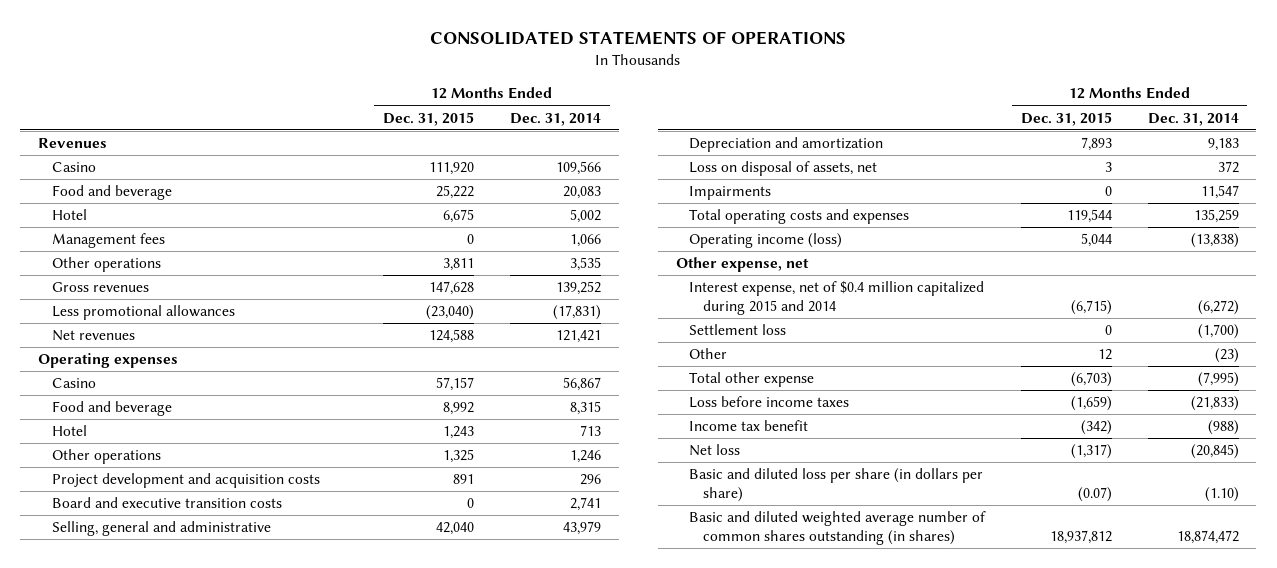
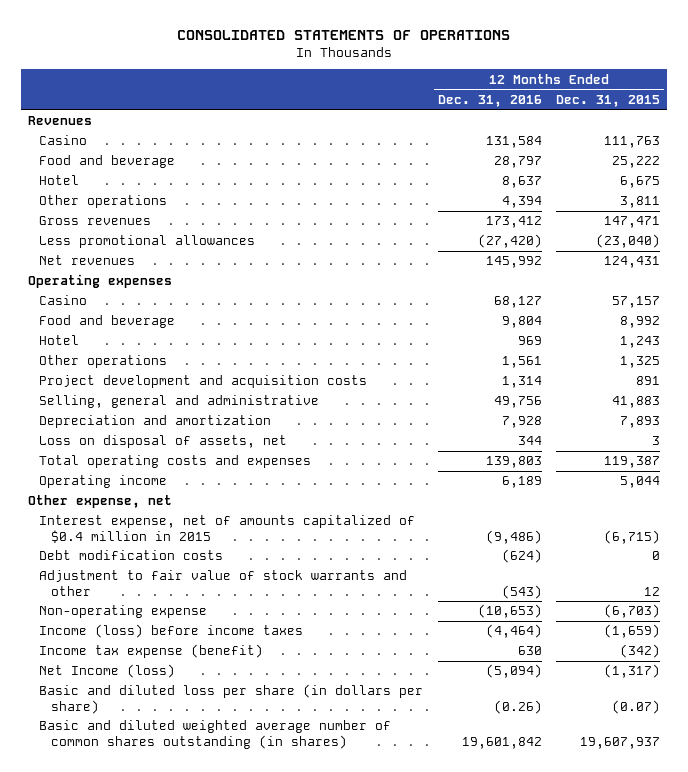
[509,112,601,126] Dec. 31, 2014 -> none
none -> [437,94,542,107] Dec. 31, 2016
[429,162,475,176] 111,920 -> [604,136,661,149] 111,763
[51,233,165,249] Management fees -> none
[429,281,475,296] 147,628 -> [604,216,661,229] 147,471
[429,329,475,344] 124,588 -> [604,256,661,269] 124,431
[51,497,282,509] Board and executive transition costs -> none
[436,522,475,536] 42,040 -> [612,396,661,409] 41,883
[689,186,772,201] Impairments -> none
[1066,209,1112,224] 119,544 -> [604,456,661,469] 119,387
[689,233,843,249] Operating income (loss) -> [39,475,168,489] Operating income
[689,348,728,360] Other -> none
[689,281,985,315] Interest expense, net of $0.4 million capitalized during 2015 and 2014 -> [39,515,416,543] Interest expense, net of amounts capitalized of $0.4 million in 2015
[689,324,787,336] Settlement loss -> [39,550,224,561] Debt modification costs
none -> [39,570,408,596] Adjustment to fair value of stock warrants and other
[689,372,815,388] Total other expense -> [39,605,208,619] Non-operating expense
[689,396,850,409] Loss before income taxes -> [39,624,304,639] Income (loss) before income taxes
[689,420,809,432] Income tax benefit -> [39,644,264,659] Income tax expense (benefit)
[689,444,741,457] Net loss -> [39,664,176,679] Net Income (loss)
[1049,529,1112,544] 18,937,812 -> [580,736,661,749] 19,607,937

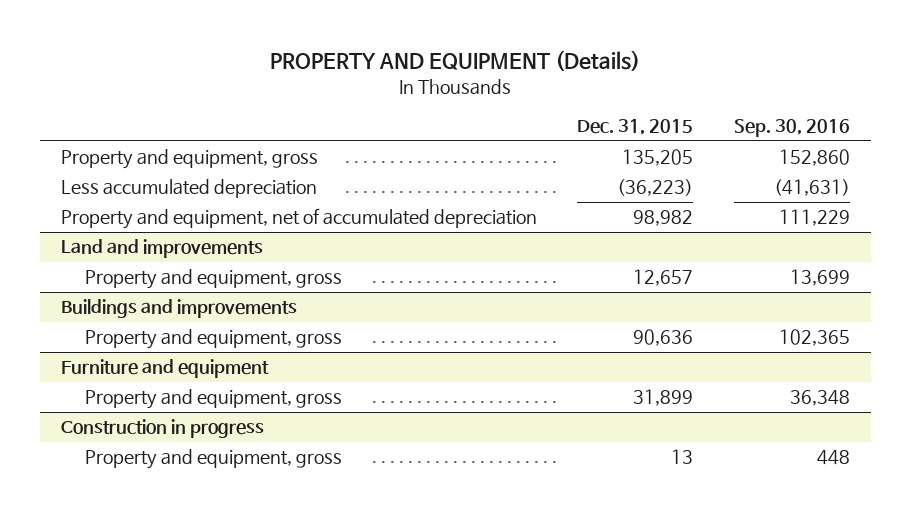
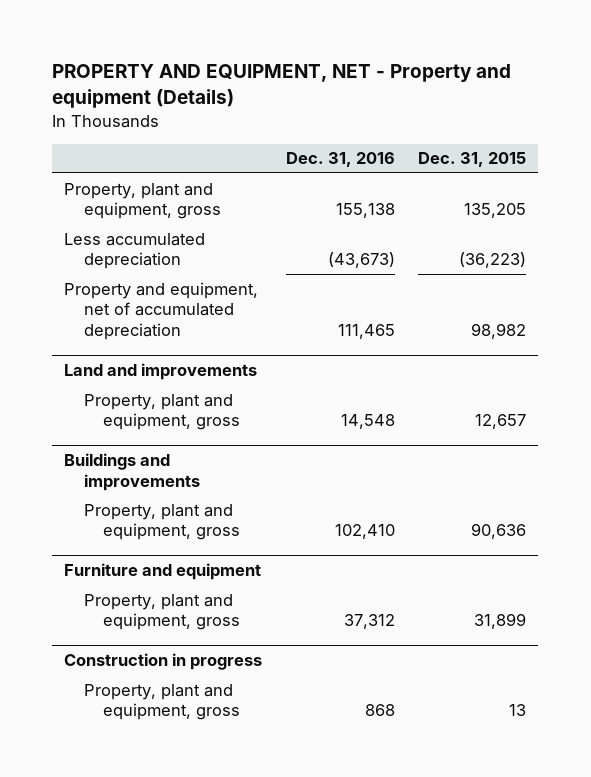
[270,50,641,72] PROPERTY AND EQUIPMENT (Details) -> [52,64,512,109] PROPERTY AND EQUIPMENT, NET - Property and equipment (Details)
[734,119,851,138] Sep. 30, 2016 -> none
none -> [285,152,395,168] Dec. 31, 2016
[60,149,318,170] Property and equipment, gross -> [64,182,221,220] Property, plant and equipment, gross
[84,269,342,290] Property and equipment, gross -> [83,393,241,431] Property, plant and equipment, gross
[84,329,342,350] Property and equipment, gross -> [83,503,241,541] Property, plant and equipment, gross
[84,389,342,410] Property and equipment, gross -> [83,593,241,631] Property, plant and equipment, gross
[84,449,342,470] Property and equipment, gross -> [83,683,241,721] Property, plant and equipment, gross

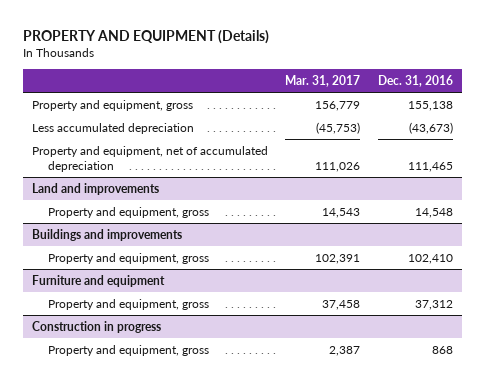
[52,64,512,109] PROPERTY AND EQUIPMENT, NET - Property and equipment (Details) -> [22,30,269,45] PROPERTY AND EQUIPMENT (Details)
[418,152,527,168] Dec. 31, 2015 -> none
none -> [285,75,361,88] Mar. 31, 2017
[64,182,221,220] Property, plant and equipment, gross -> [31,99,193,111] Property and equipment, gross
[83,393,241,431] Property, plant and equipment, gross -> [48,206,210,218] Property and equipment, gross
[83,503,241,541] Property, plant and equipment, gross -> [48,252,210,264] Property and equipment, gross
[83,593,241,631] Property, plant and equipment, gross -> [48,298,210,310] Property and equipment, gross
[83,683,241,721] Property, plant and equipment, gross -> [48,344,210,356] Property and equipment, gross

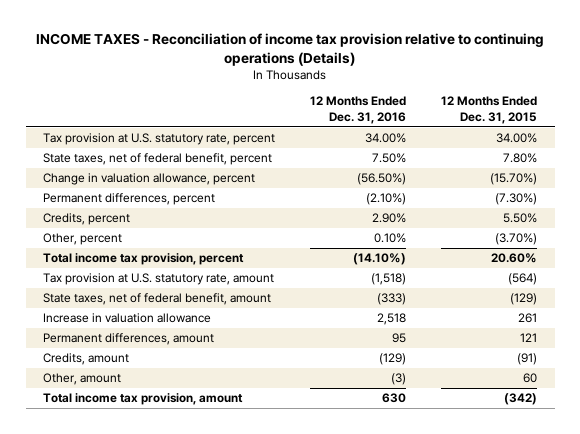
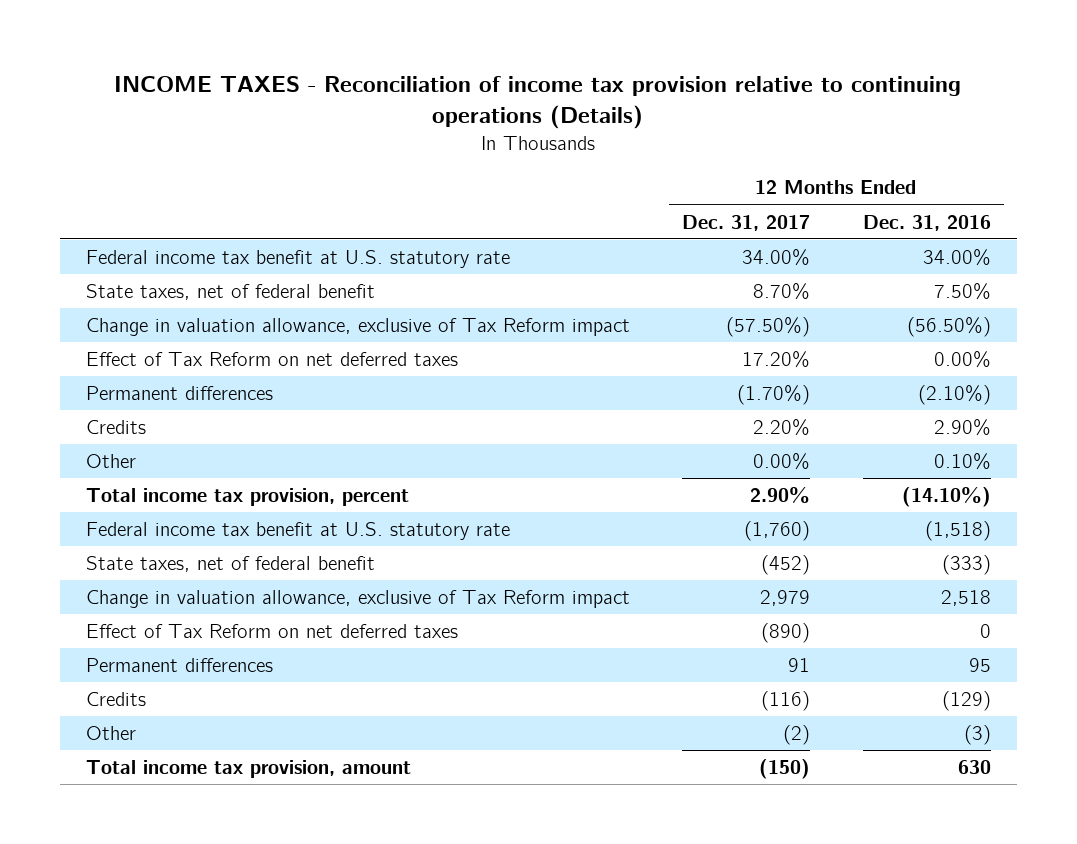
[441,96,538,125] 12 Months Ended Dec. 31, 2015 -> none
none -> [682,214,811,231] Dec. 31, 2017
[43,133,276,146] Tax provision at U.S. statutory rate, percent -> [86,250,511,269] Federal income tax benefit at U.S. statutory rate
[43,153,273,166] State taxes, net of federal benefit, percent -> [86,284,376,301] State taxes, net of federal benefit
[43,173,256,186] Change in valuation allowance, percent -> [86,318,631,337] Change in valuation allowance, exclusive of Tax Reform impact
none -> [86,352,459,367] Effect of Tax Reform on net deferred taxes
[43,193,216,206] Permanent differences, percent -> [86,386,274,401] Permanent differences
[43,213,131,226] Credits, percent -> [86,420,147,435] Credits
[43,233,123,246] Other, percent -> [86,454,137,469] Other
[43,273,275,286] Tax provision at U.S. statutory rate, amount -> [86,522,511,541] Federal income tax benefit at U.S. statutory rate
[43,293,272,306] State taxes, net of federal benefit, amount -> [86,556,376,573] State taxes, net of federal benefit
[43,313,212,324] Increase in valuation allowance -> [86,590,631,609] Change in valuation allowance, exclusive of Tax Reform impact
none -> [86,624,459,639] Effect of Tax Reform on net deferred taxes
[43,333,215,346] Permanent differences, amount -> [86,658,274,673] Permanent differences
[43,353,130,366] Credits, amount -> [86,692,147,707] Credits
[43,373,122,386] Other, amount -> [86,726,137,741] Other

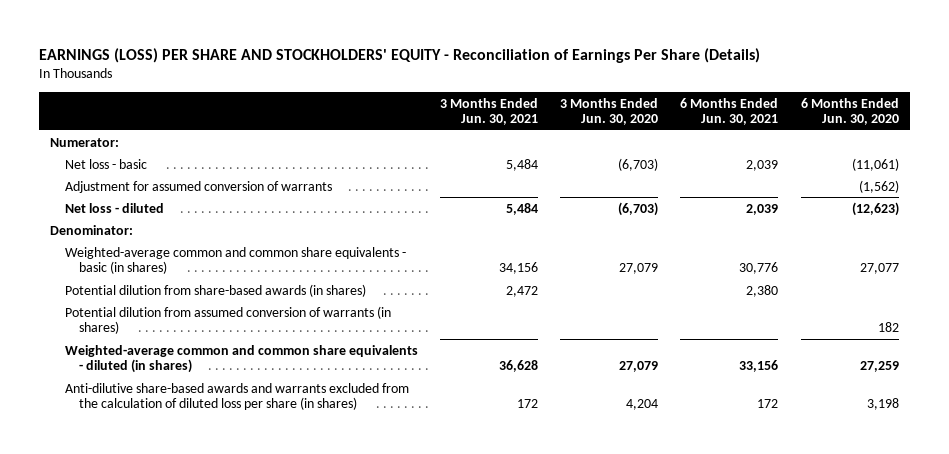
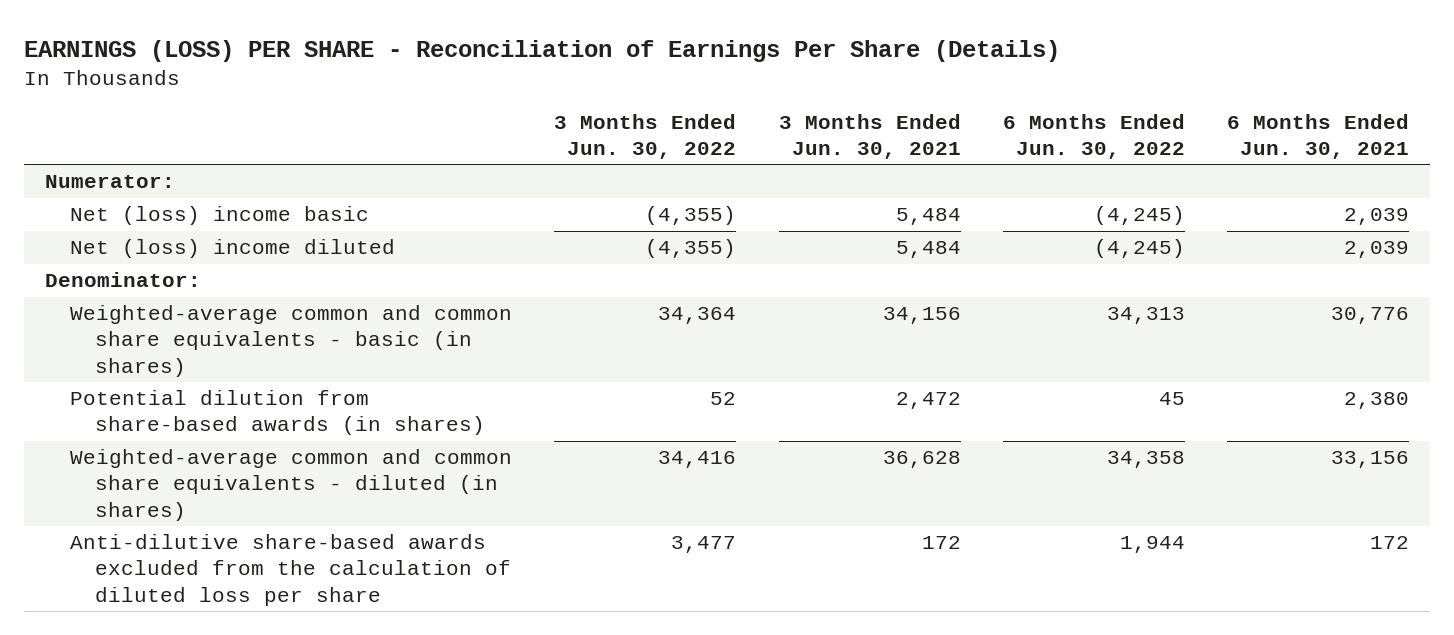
[38,48,760,64] EARNINGS (LOSS) PER SHARE AND STOCKHOLDERS' EQUITY - Reconciliation of Earnings Per Share (Details) -> [24,39,1061,62] EARNINGS (LOSS) PER SHARE - Reconciliation of Earnings Per Share (Details)
[560,97,659,126] 3 Months Ended Jun. 30, 2020 -> none
[800,97,899,126] 6 Months Ended Jun. 30, 2020 -> none
none -> [554,113,737,159] 3 Months Ended Jun. 30, 2022
none -> [1002,113,1185,159] 6 Months Ended Jun. 30, 2022
[64,180,332,193] Adjustment for assumed conversion of warrants -> none
[64,158,147,169] Net loss - basic -> [70,206,370,226] Net (loss) income basic
[64,202,164,213] Net loss - diluted -> [70,239,396,259] Net (loss) income diluted
[64,305,391,335] Potential dilution from assumed conversion of warrants (in shares) -> none
[64,382,409,411] Anti-dilutive share-based awards and warrants excluded from the calculation of diluted loss per share (in shares) -> [70,534,512,606] Anti-dilutive share-based awards excluded from the calculation of diluted loss per share

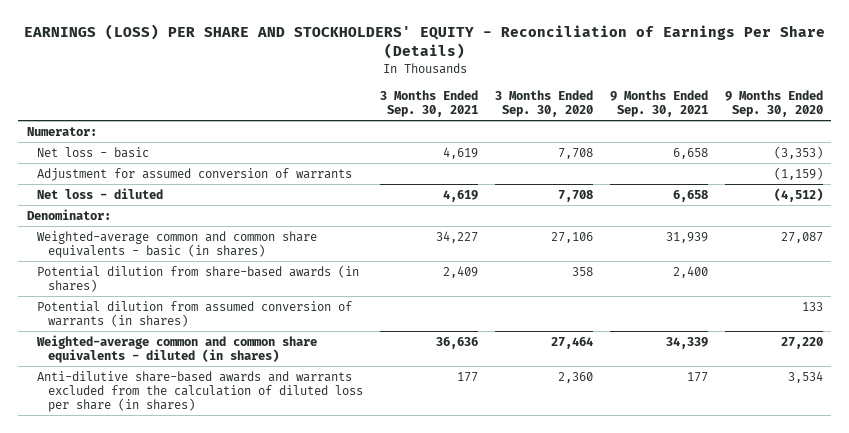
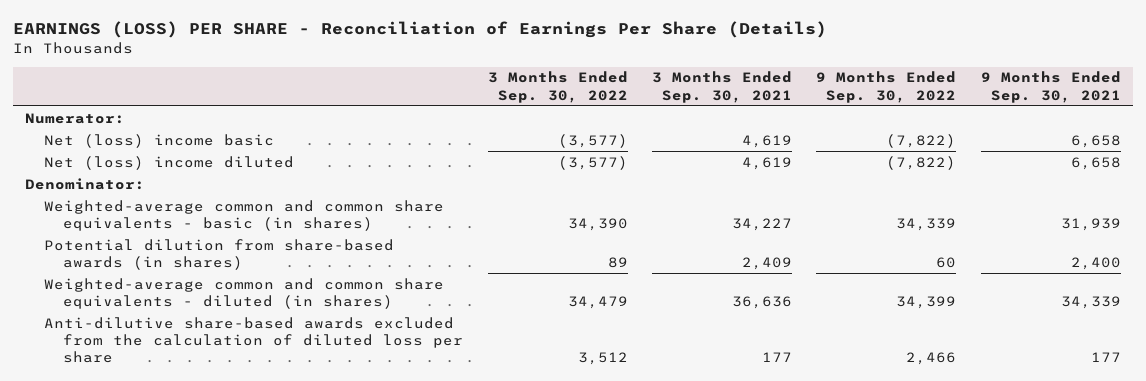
[23,24,825,60] EARNINGS (LOSS) PER SHARE AND STOCKHOLDERS' EQUITY - Reconciliation of Earnings Per Share (Details) -> [13,21,828,39] EARNINGS (LOSS) PER SHARE - Reconciliation of Earnings Per Share (Details)
[494,89,593,118] 3 Months Ended Sep. 30, 2020 -> none
[724,89,823,118] 9 Months Ended Sep. 30, 2020 -> none
none -> [487,71,628,103] 3 Months Ended Sep. 30, 2022
none -> [816,71,957,103] 9 Months Ended Sep. 30, 2022
[37,167,353,181] Adjustment for assumed conversion of warrants -> none
[37,146,150,158] Net loss - basic -> [44,133,275,148] Net (loss) income basic
[37,187,164,199] Net loss - diluted -> [44,155,295,170] Net (loss) income diluted
[37,300,353,328] Potential dilution from assumed conversion of warrants (in shares) -> none
[37,370,364,413] Anti-dilutive share-based awards and warrants excluded from the calculation of diluted loss per share (in shares) -> [44,316,464,364] Anti-dilutive share-based awards excluded from the calculation of diluted loss per share

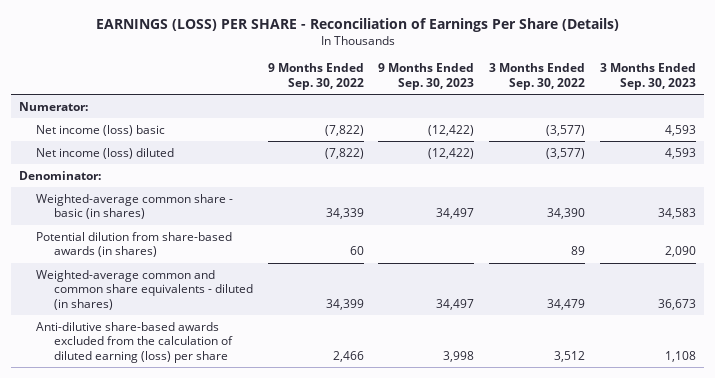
[652,71,793,103] 3 Months Ended Sep. 30, 2021 -> none
[980,71,1121,103] 9 Months Ended Sep. 30, 2021 -> none
none -> [378,63,475,90] 9 Months Ended Sep. 30, 2023
none -> [600,63,697,90] 3 Months Ended Sep. 30, 2023
[44,133,275,148] Net (loss) income basic -> [36,124,166,136] Net income (loss) basic
[44,155,295,170] Net (loss) income diluted -> [36,147,175,159] Net income (loss) diluted
[44,199,445,231] Weighted-average common and common share equivalents - basic (in shares) -> [36,193,234,220] Weighted-average common share - basic (in shares)
[44,316,464,364] Anti-dilutive share-based awards excluded from the calculation of diluted loss per share -> [36,321,233,364] Anti-dilutive share-based awards excluded from the calculation of diluted earning (loss) per share

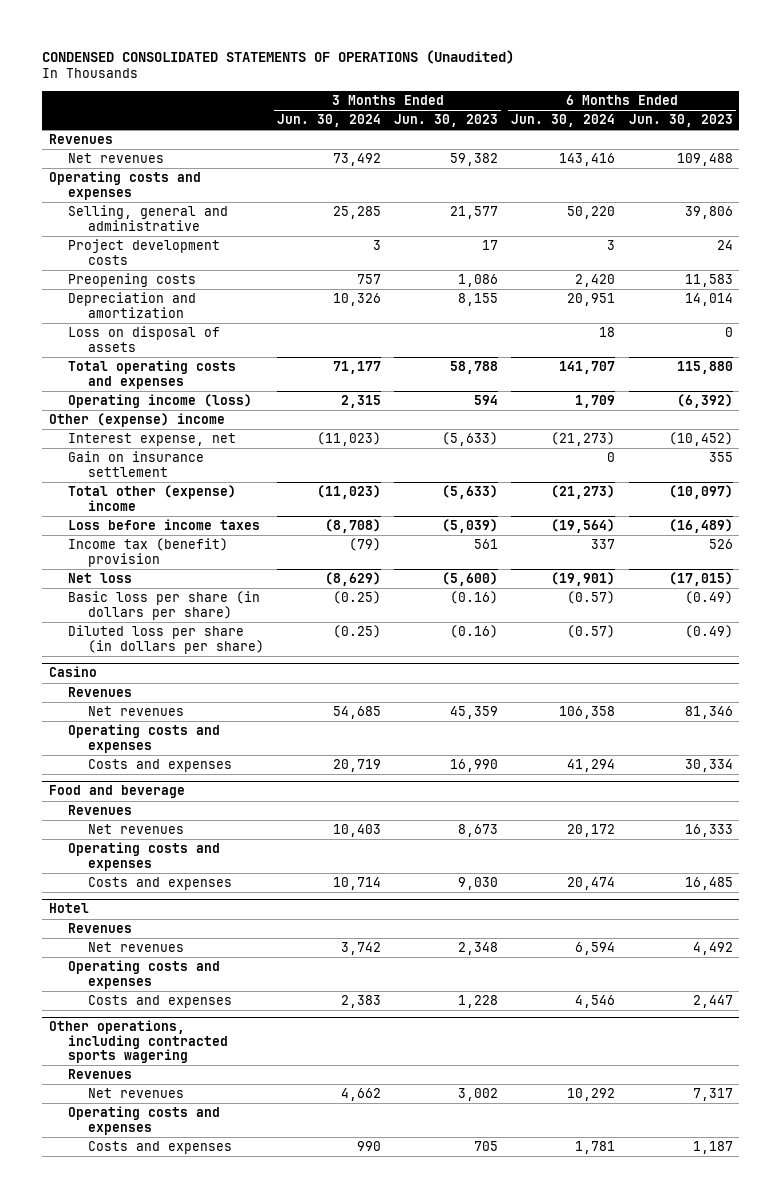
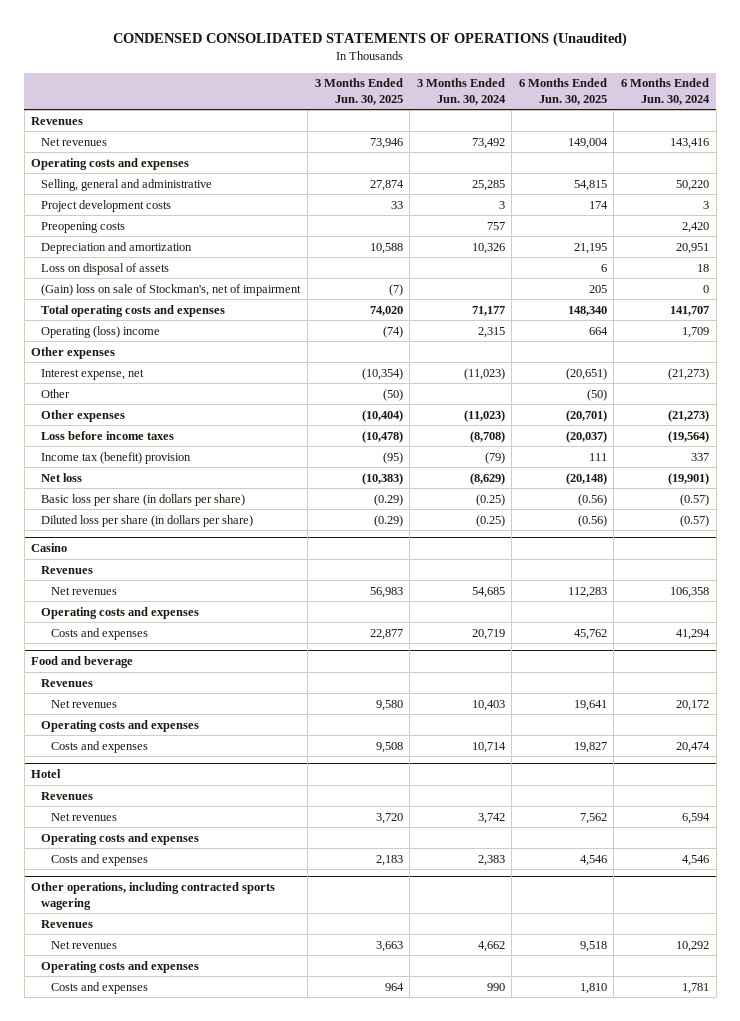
[394,114,499,128] Jun. 30, 2023 -> none
[628,114,733,128] Jun. 30, 2023 -> none
none -> [314,78,403,105] 3 Months Ended Jun. 30, 2025
none -> [518,78,607,105] 6 Months Ended Jun. 30, 2025
none -> [41,283,302,296] (Gain) loss on sale of Stockman's, net of impairment
[68,394,253,409] Operating income (loss) -> [41,325,161,338] Operating (loss) income
[49,413,226,428] Other (expense) income -> [31,346,116,359] Other expenses
[68,451,205,477] Gain on insurance settlement -> none
none -> [41,388,71,398] Other
[68,485,237,511] Total other (expense) income -> [41,409,126,422] Other expenses

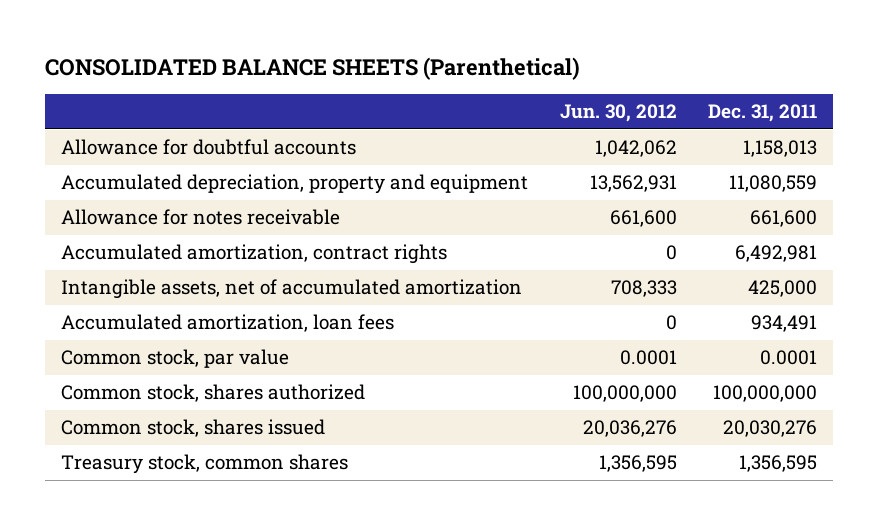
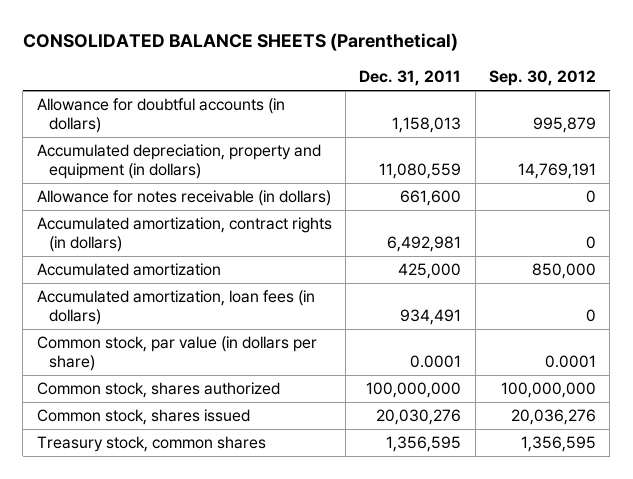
[559,104,677,123] Jun. 30, 2012 -> none
none -> [489,70,597,87] Sep. 30, 2012
[60,139,356,156] Allowance for doubtful accounts -> [36,98,285,133] Allowance for doubtful accounts (in dollars)
[60,174,528,195] Accumulated depreciation, property and equipment -> [36,144,321,179] Accumulated depreciation, property and equipment (in dollars)
[60,209,340,226] Allowance for notes receivable -> [36,190,331,207] Allowance for notes receivable (in dollars)
[60,244,447,265] Accumulated amortization, contract rights -> [36,217,332,252] Accumulated amortization, contract rights (in dollars)
[60,279,522,300] Intangible assets, net of accumulated amortization -> [36,263,221,277] Accumulated amortization
[60,314,394,333] Accumulated amortization, loan fees -> [36,290,315,325] Accumulated amortization, loan fees (in dollars)
[60,349,289,369] Common stock, par value -> [36,336,317,371] Common stock, par value (in dollars per share)

